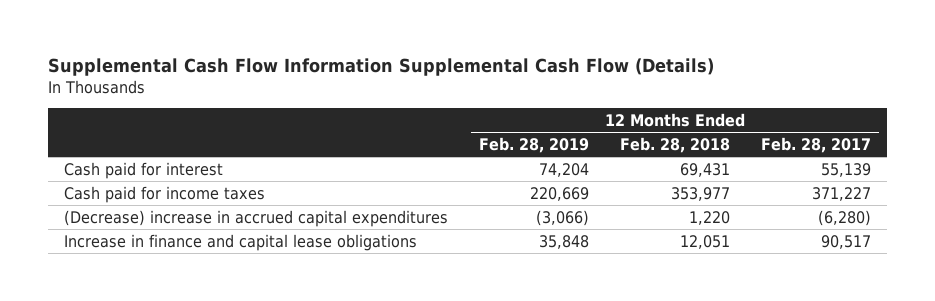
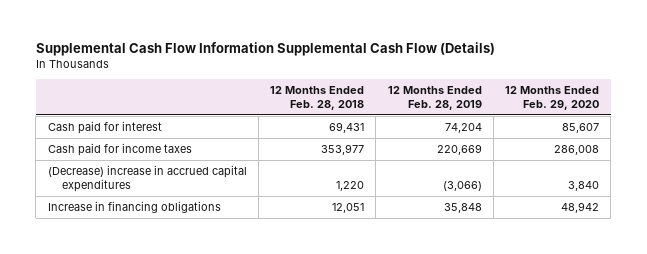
[760,137,871,154] Feb. 28, 2017 -> none
none -> [505,86,600,110] 12 Months Ended Feb. 29, 2020
[63,233,417,251] Increase in finance and capital lease obligations -> [47,201,221,214] Increase in financing obligations

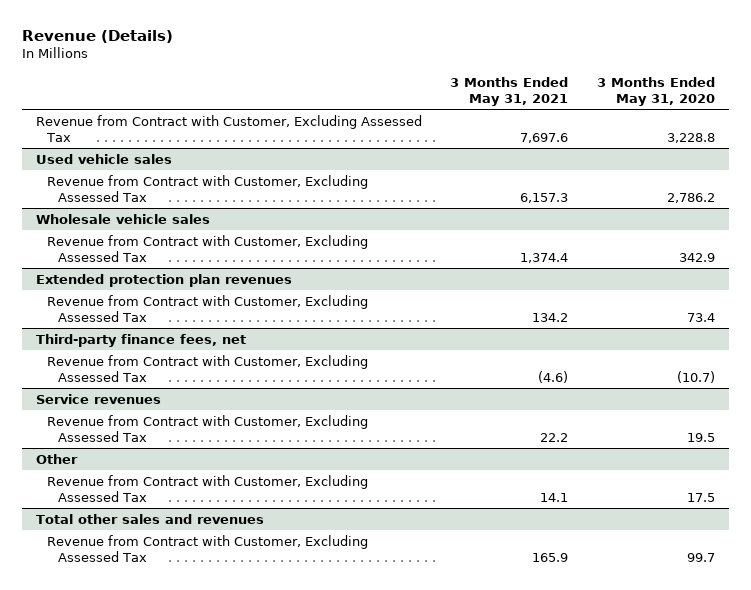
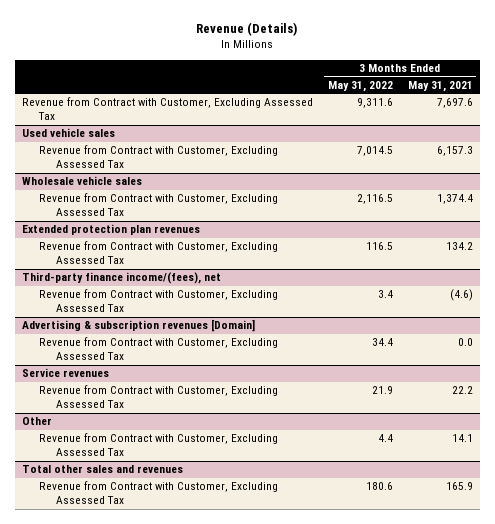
[596,76,715,106] 3 Months Ended May 31, 2020 -> none
none -> [327,80,393,92] May 31, 2022
[36,333,247,347] Third-party finance fees, net -> [22,272,222,285] Third-party finance income/(fees), net
none -> [22,319,256,333] Advertising & subscription revenues [Domain]
none -> [39,337,279,361] Revenue from Contract with Customer, Excluding Assessed Tax

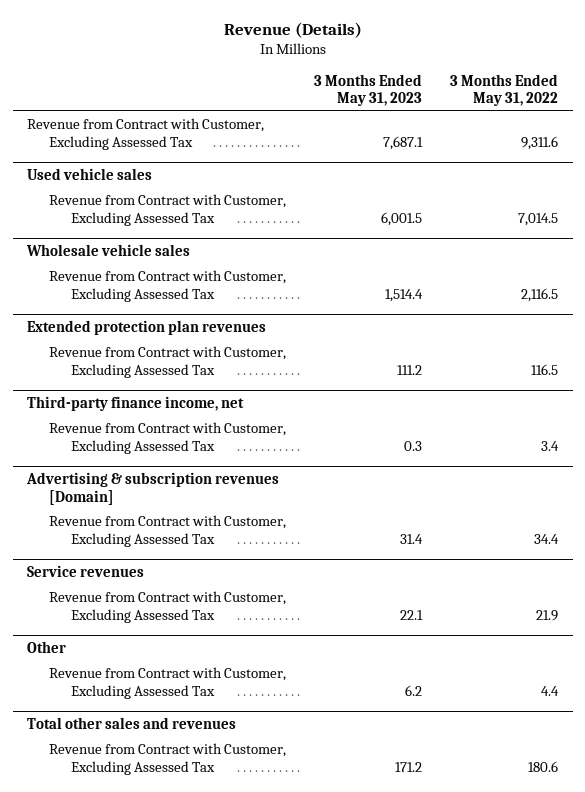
[407,80,473,92] May 31, 2021 -> none
none -> [314,73,423,107] 3 Months Ended May 31, 2023
[22,272,222,285] Third-party finance income/(fees), net -> [26,396,244,412] Third-party finance income, net

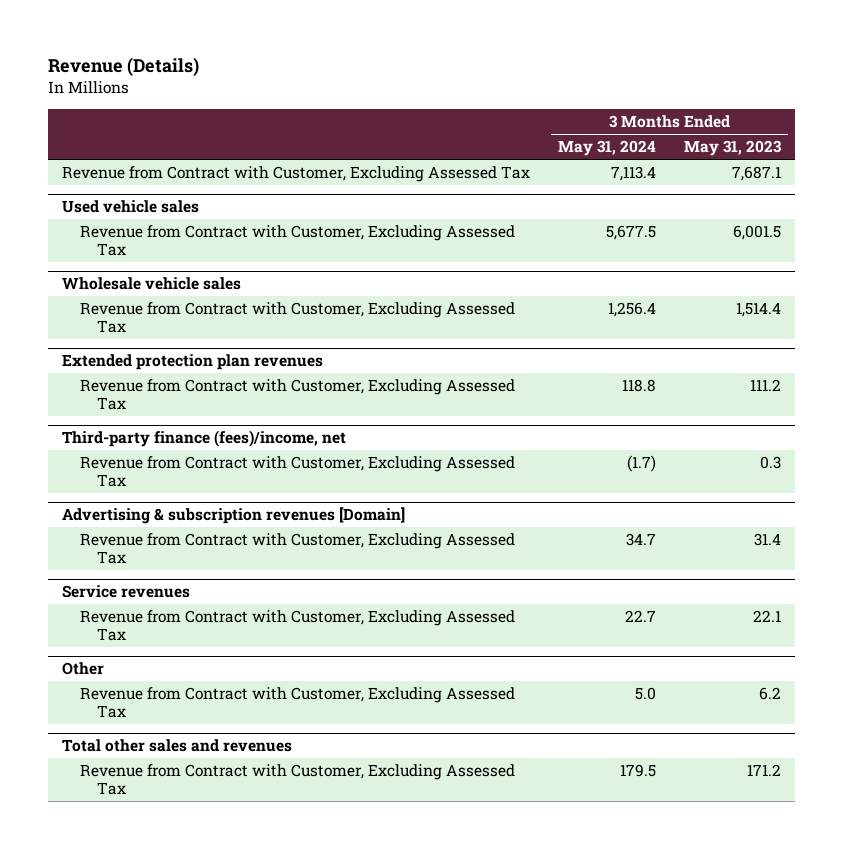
[450,73,559,107] 3 Months Ended May 31, 2022 -> none
none -> [558,140,657,157] May 31, 2024
[26,396,244,412] Third-party finance income, net -> [62,430,347,448] Third-party finance (fees)/income, net

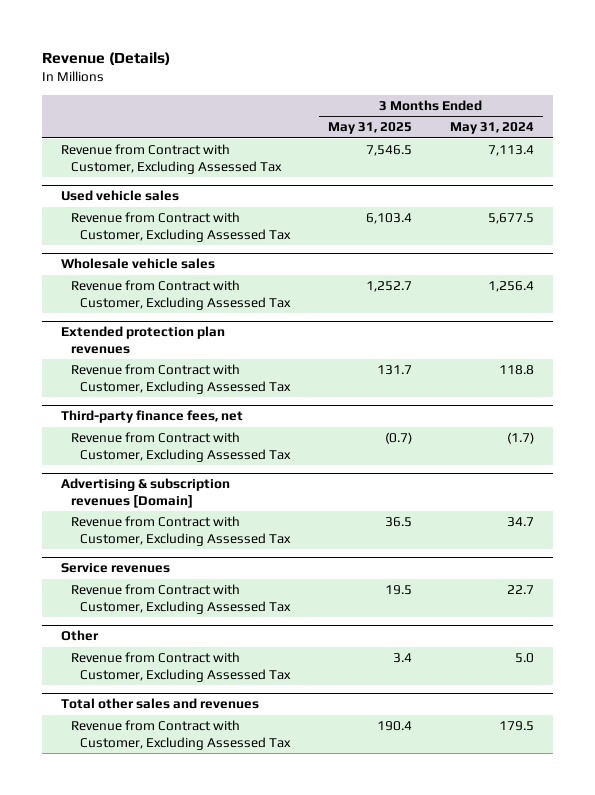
[683,140,782,157] May 31, 2023 -> none
none -> [328,122,413,135] May 31, 2025
[62,430,347,448] Third-party finance (fees)/income, net -> [60,410,243,424] Third-party finance fees, net

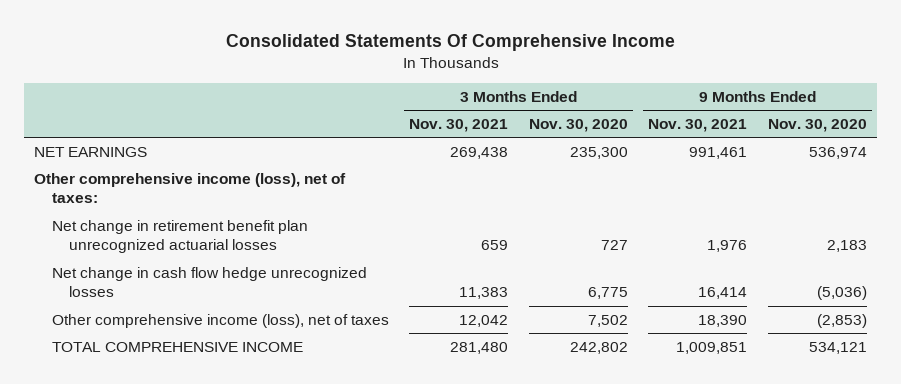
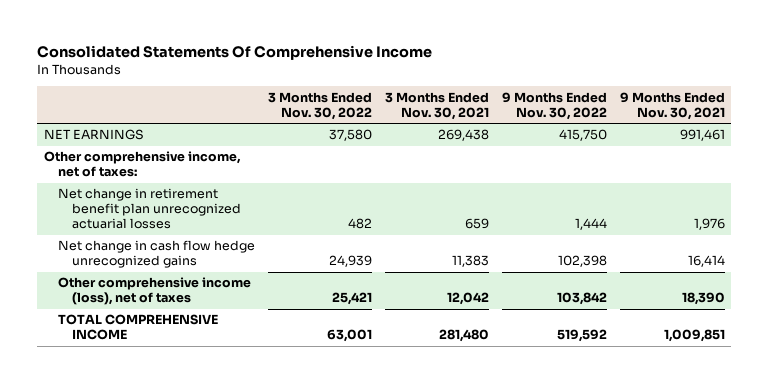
[528,118,628,132] Nov. 30, 2020 -> none
[768,118,868,132] Nov. 30, 2020 -> none
none -> [267,91,372,120] 3 Months Ended Nov. 30, 2022
none -> [501,91,607,120] 9 Months Ended Nov. 30, 2022
[33,172,346,204] Other comprehensive income (loss), net of taxes: -> [43,151,241,178] Other comprehensive income, net of taxes:
[51,266,367,298] Net change in cash flow hedge unrecognized losses -> [57,240,255,269] Net change in cash flow hedge unrecognized gains

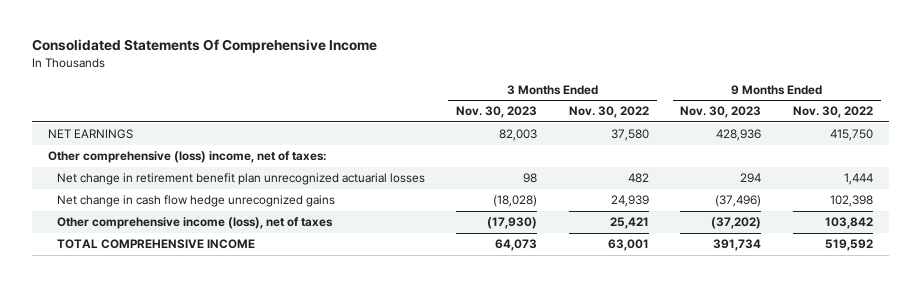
[384,91,489,120] 3 Months Ended Nov. 30, 2021 -> none
[619,91,725,120] 9 Months Ended Nov. 30, 2021 -> none
none -> [456,106,538,119] Nov. 30, 2023
none -> [680,106,762,119] Nov. 30, 2023
[43,151,241,178] Other comprehensive income, net of taxes: -> [47,151,326,164] Other comprehensive (loss) income, net of taxes:

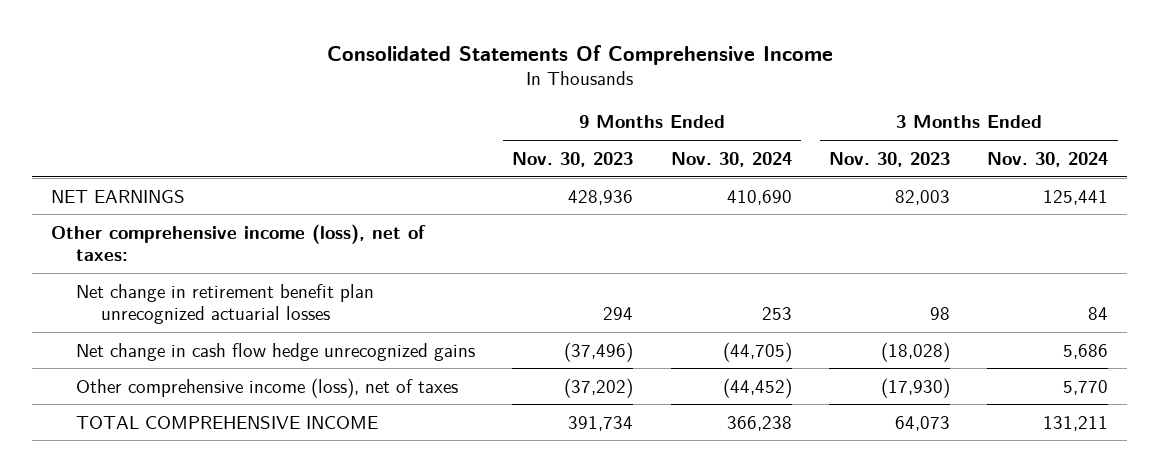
[568,106,649,119] Nov. 30, 2022 -> none
[793,106,874,119] Nov. 30, 2022 -> none
none -> [670,151,792,167] Nov. 30, 2024
none -> [987,151,1109,167] Nov. 30, 2024
[47,151,326,164] Other comprehensive (loss) income, net of taxes: -> [51,223,427,261] Other comprehensive income (loss), net of taxes:

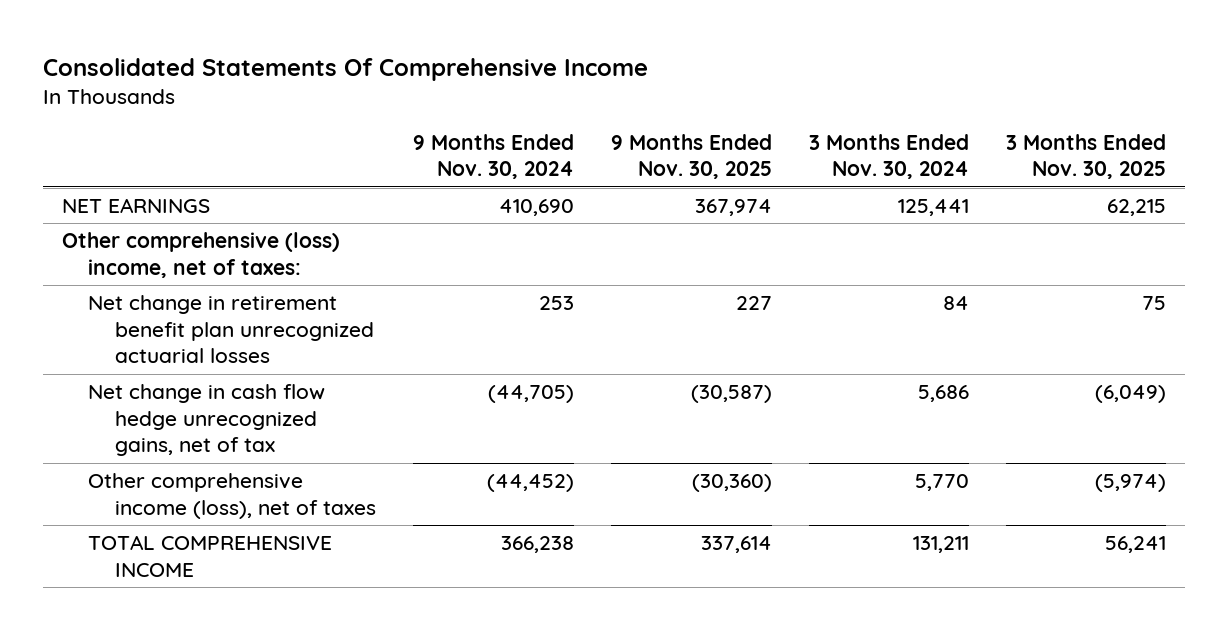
[512,151,634,167] Nov. 30, 2023 -> none
[828,151,950,167] Nov. 30, 2023 -> none
none -> [610,133,772,180] 9 Months Ended Nov. 30, 2025
none -> [1006,133,1167,180] 3 Months Ended Nov. 30, 2025
[51,223,427,261] Other comprehensive income (loss), net of taxes: -> [62,232,341,278] Other comprehensive (loss) income, net of taxes:
[76,342,476,361] Net change in cash flow hedge unrecognized gains -> [88,384,326,457] Net change in cash flow hedge unrecognized gains, net of tax

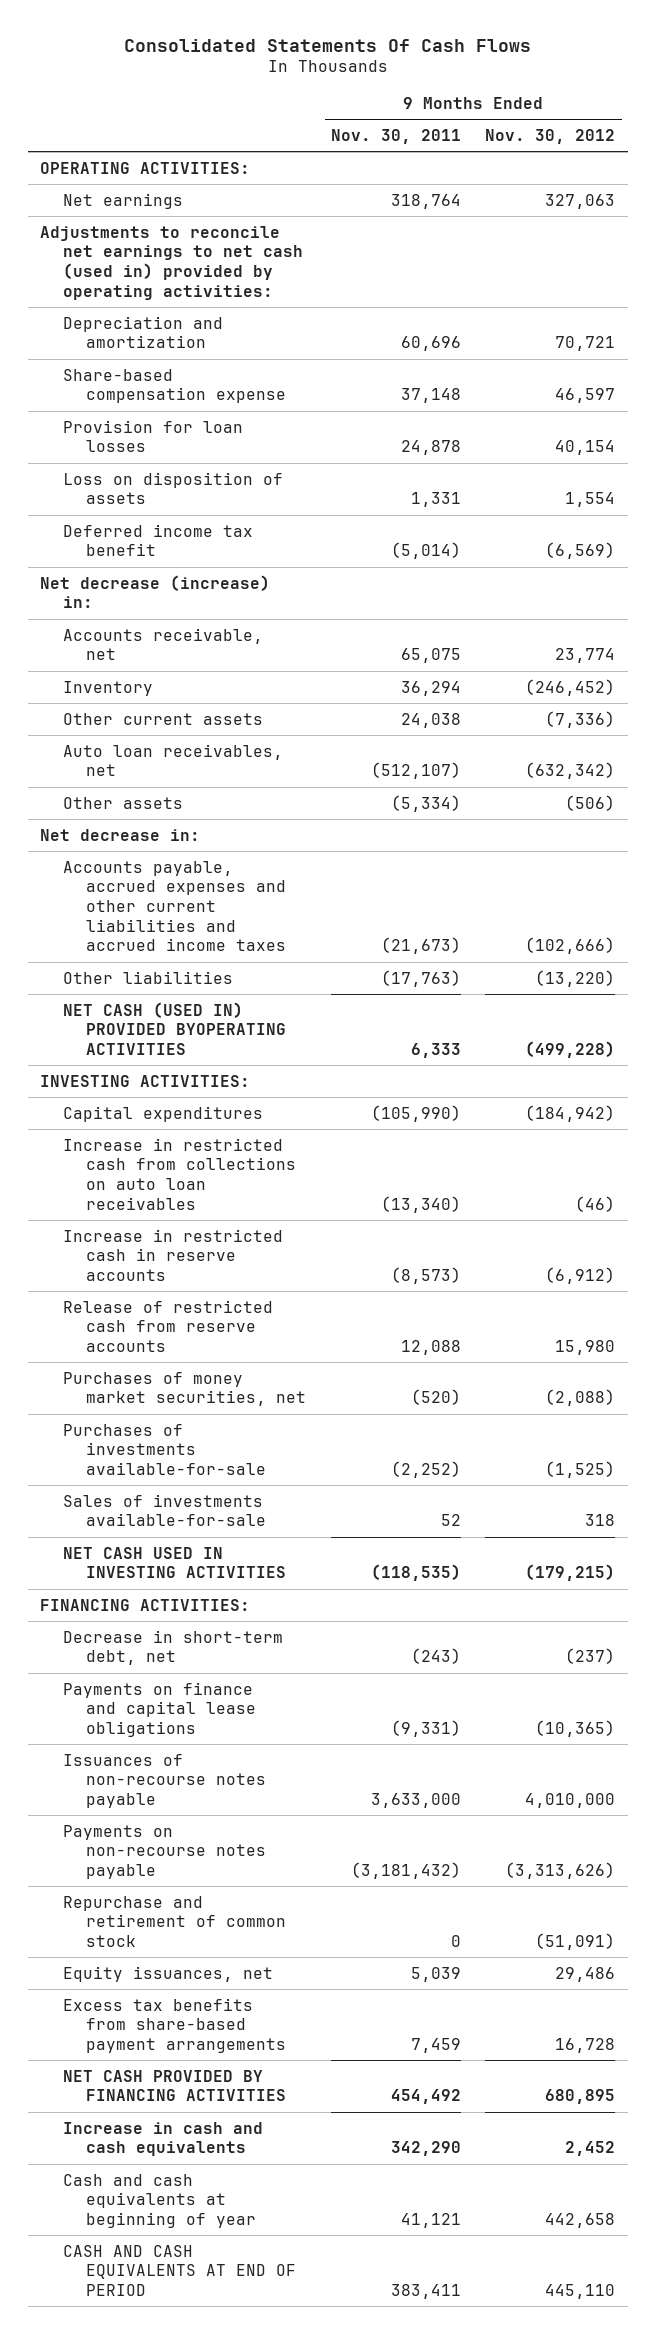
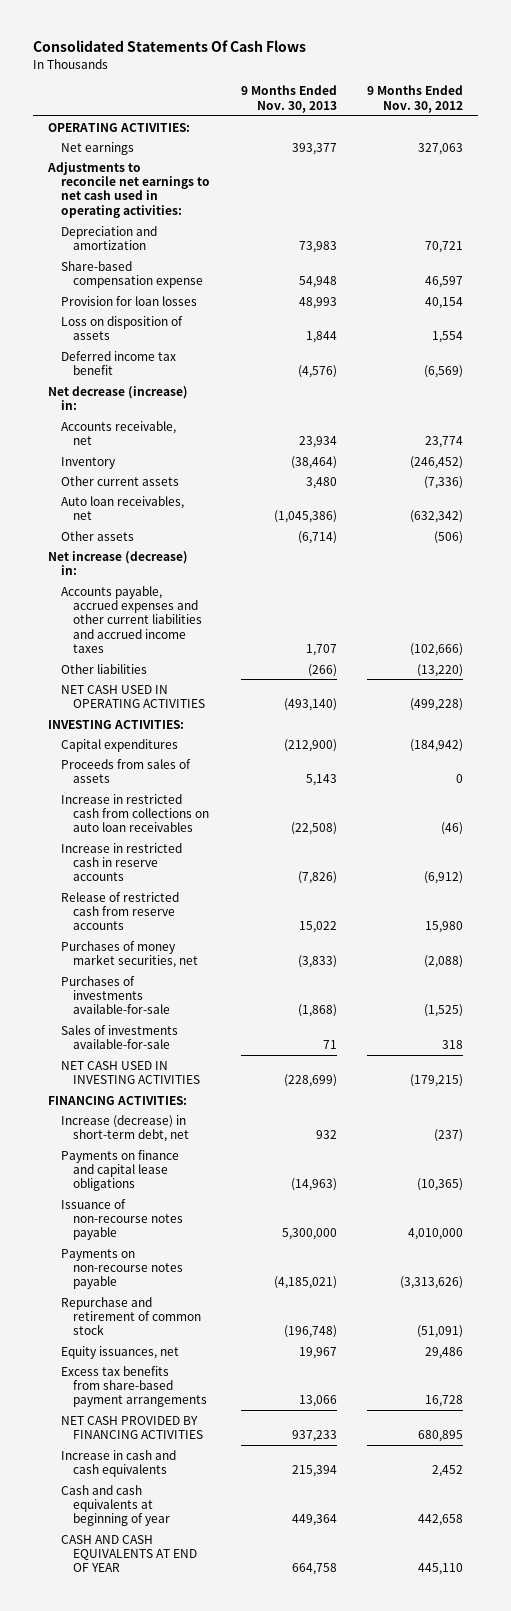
[330,128,461,144] Nov. 30, 2011 -> none
none -> [240,85,337,113] 9 Months Ended Nov. 30, 2013
[40,225,304,300] Adjustments to reconcile net earnings to net cash (used in) provided by operating activities: -> [47,161,210,218] Adjustments to reconcile net earnings to net cash used in operating activities:
[40,828,201,841] Net decrease in: -> [48,550,189,576] Net increase (decrease) in:
[63,1001,287,1055] NET CASH (USED IN) PROVIDED BYOPERATING ACTIVITIES -> [60,684,206,709] NET CASH USED IN OPERATING ACTIVITIES
none -> [60,758,191,784] Proceeds from sales of assets
[63,1629,284,1666] Decrease in short-term debt, net -> [60,1114,190,1143] Increase (decrease) in short-term debt, net
[63,1753,267,1808] Issuances of non-recourse notes payable -> [60,1198,184,1241] Issuance of non-recourse notes payable
[63,2244,297,2296] CASH AND CASH EQUIVALENTS AT END OF PERIOD -> [60,1534,198,1573] CASH AND CASH EQUIVALENTS AT END OF YEAR

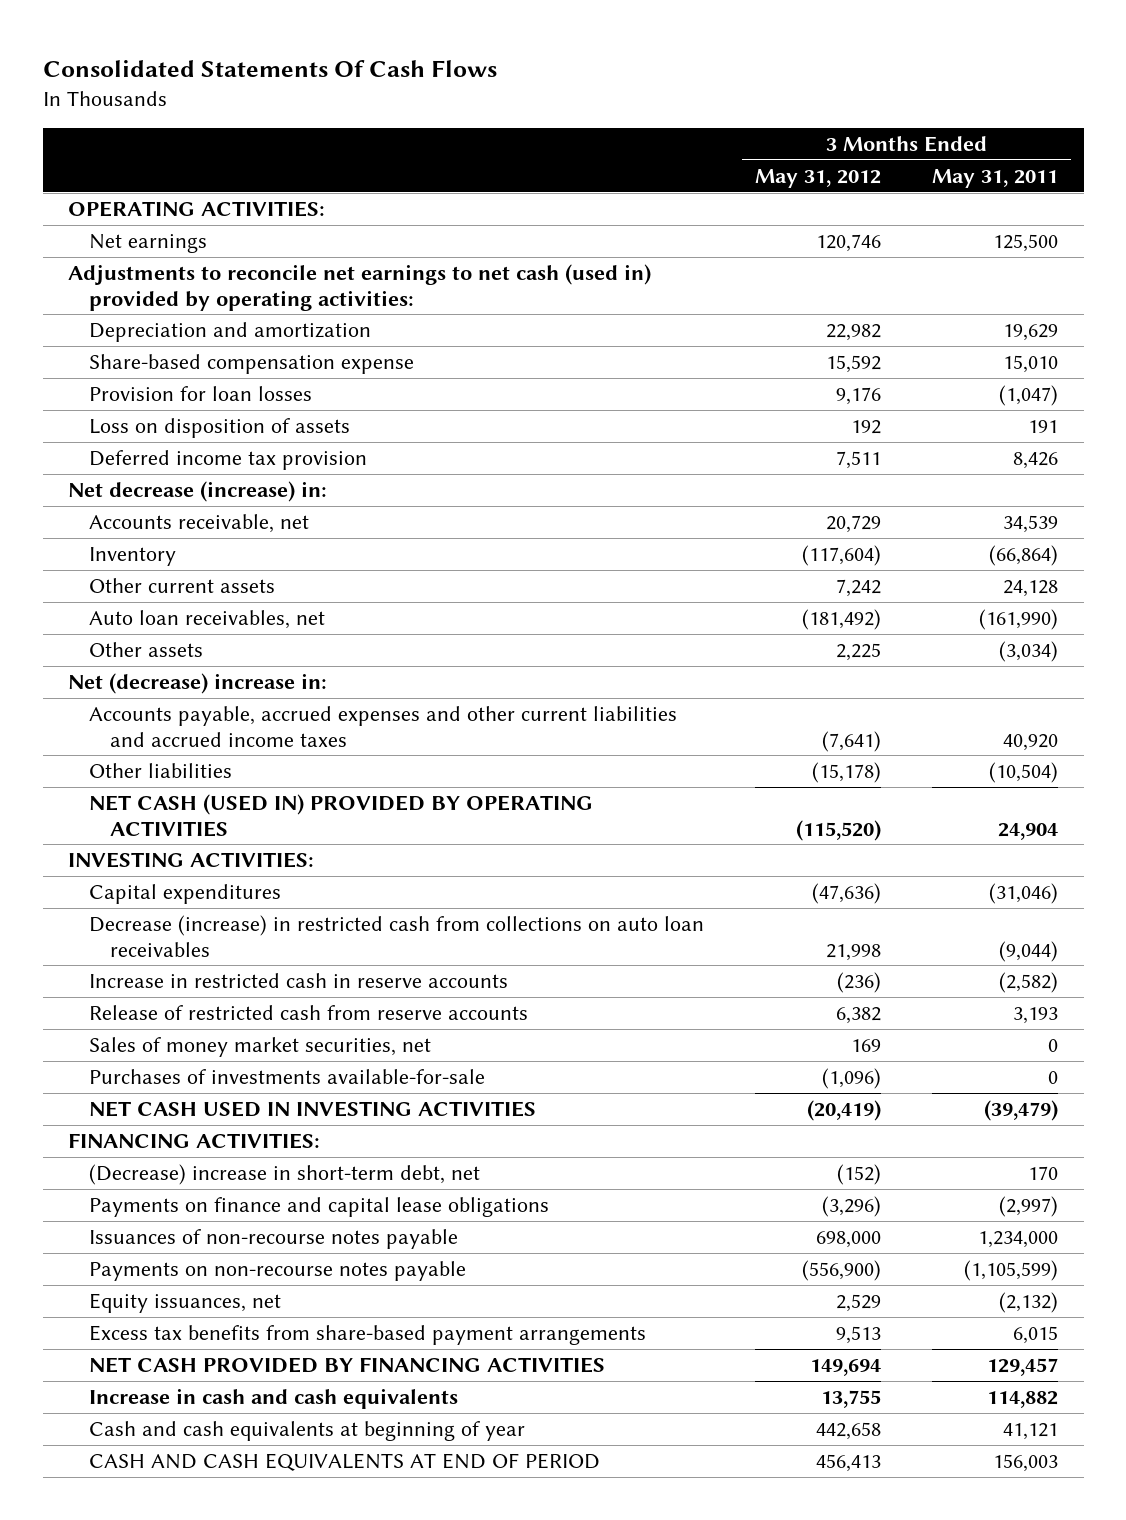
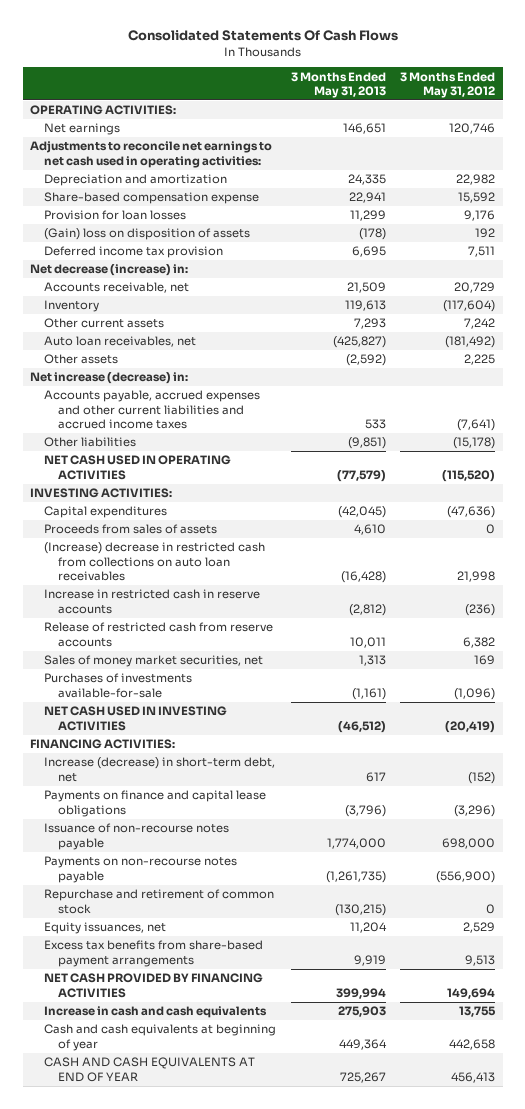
[932,169,1059,189] May 31, 2011 -> none
none -> [290,71,386,98] 3 Months Ended May 31, 2013
[68,264,652,311] Adjustments to reconcile net earnings to net cash (used in) provided by operating activities: -> [30,141,273,168] Adjustments to reconcile net earnings to net cash used in operating activities:
[88,418,350,439] Loss on disposition of assets -> [43,228,250,241] (Gain) loss on disposition of assets
[68,673,328,695] Net (decrease) increase in: -> [30,372,189,385] Net increase (decrease) in:
[88,794,593,837] NET CASH (USED IN) PROVIDED BY OPERATING ACTIVITIES -> [43,455,231,480] NET CASH USED IN OPERATING ACTIVITIES
none -> [43,524,217,535] Proceeds from sales of assets
[88,915,704,957] Decrease (increase) in restricted cash from collections on auto loan receivables -> [43,542,265,581] (Increase) decrease in restricted cash from collections on auto loan receivables
[88,1164,480,1186] (Decrease) increase in short-term debt, net -> [43,757,275,782] Increase (decrease) in short-term debt, net
[88,1229,458,1250] Issuances of non-recourse notes payable -> [43,823,229,850] Issuance of non-recourse notes payable
none -> [43,889,274,914] Repurchase and retirement of common stock
[88,1453,600,1472] CASH AND CASH EQUIVALENTS AT END OF PERIOD -> [43,1057,255,1082] CASH AND CASH EQUIVALENTS AT END OF YEAR

